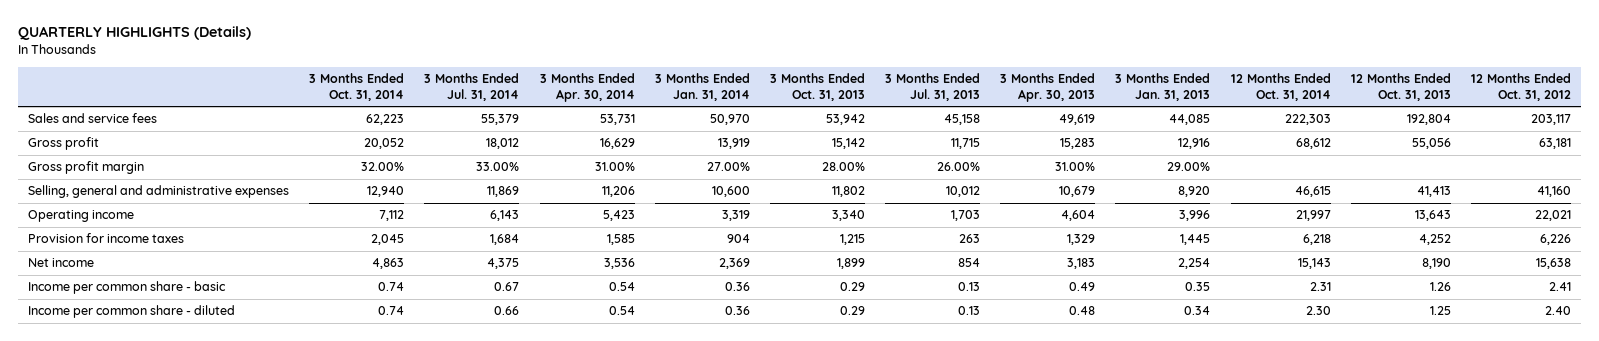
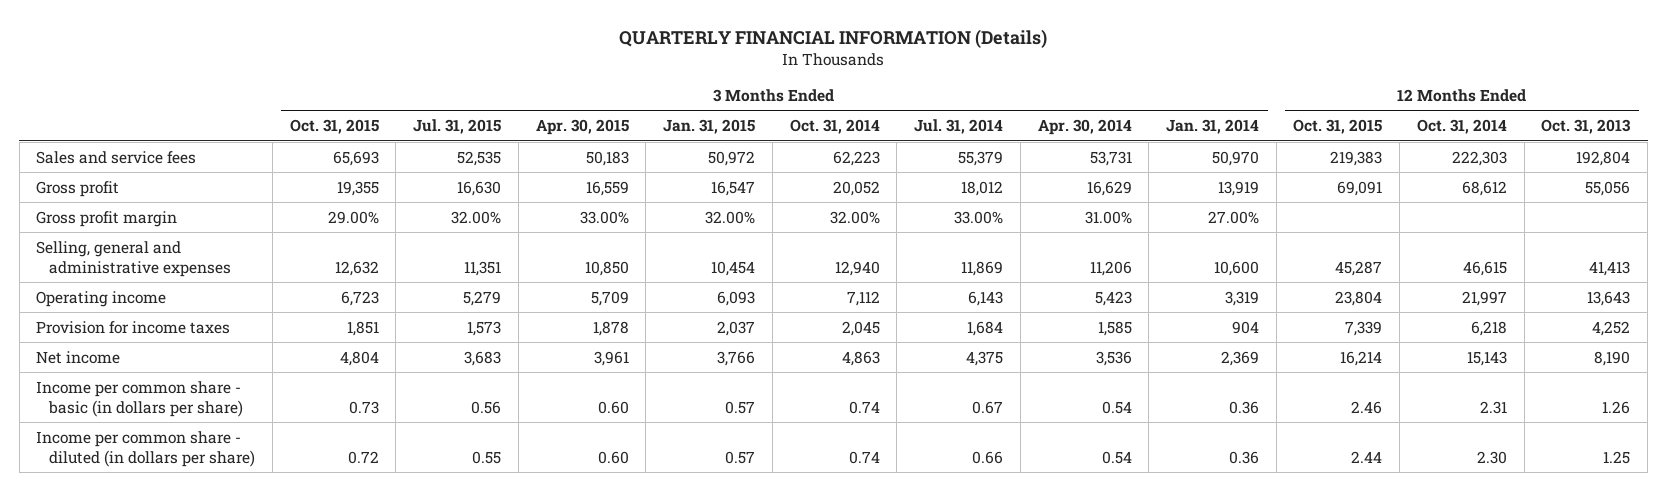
[17,26,251,41] QUARTERLY HIGHLIGHTS (Details) -> [619,28,1048,48] QUARTERLY FINANCIAL INFORMATION (Details)
[769,72,865,101] 3 Months Ended Oct. 31, 2013 -> none
[885,72,981,101] 3 Months Ended Jul. 31, 2013 -> none
[1000,72,1096,102] 3 Months Ended Apr. 30, 2013 -> none
[1115,72,1211,101] 3 Months Ended Jan. 31, 2013 -> none
[1470,72,1571,101] 12 Months Ended Oct. 31, 2012 -> none
none -> [289,119,379,135] Oct. 31, 2015
none -> [413,119,502,135] Jul. 31, 2015
none -> [535,119,629,136] Apr. 30, 2015
none -> [663,119,756,135] Jan. 31, 2015
none -> [1293,119,1383,135] Oct. 31, 2015
[28,281,227,295] Income per common share - basic -> [36,380,244,417] Income per common share - basic (in dollars per share)
[28,305,236,319] Income per common share - diluted -> [36,430,256,467] Income per common share - diluted (in dollars per share)

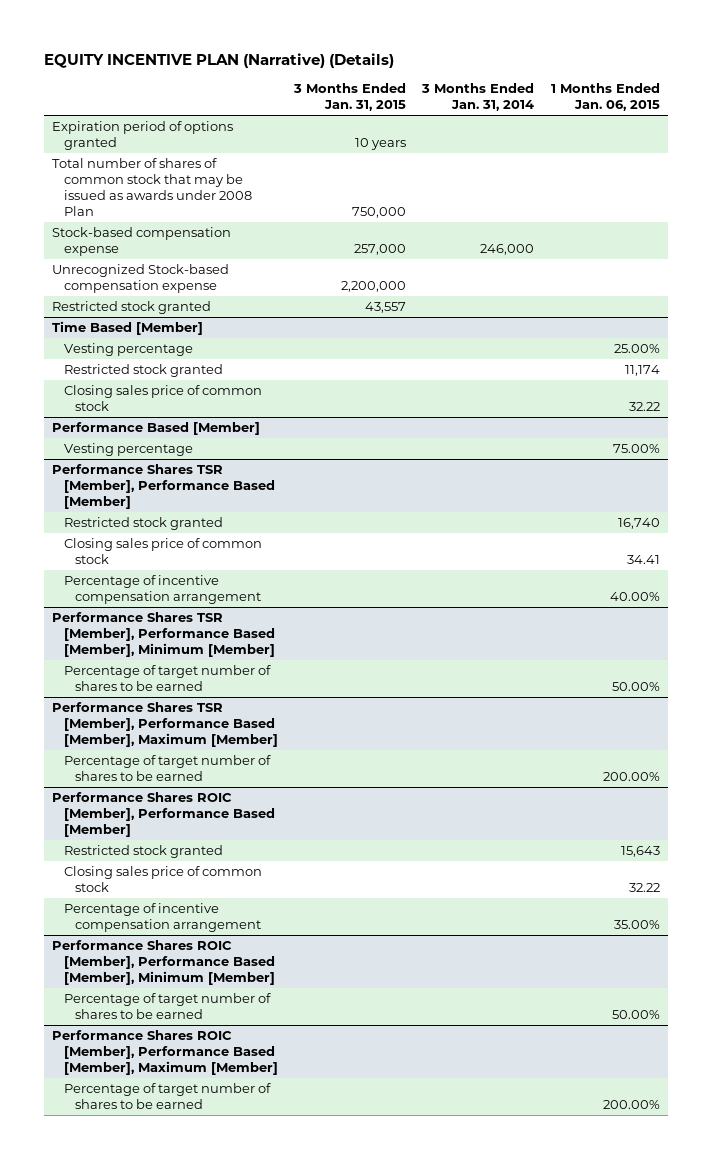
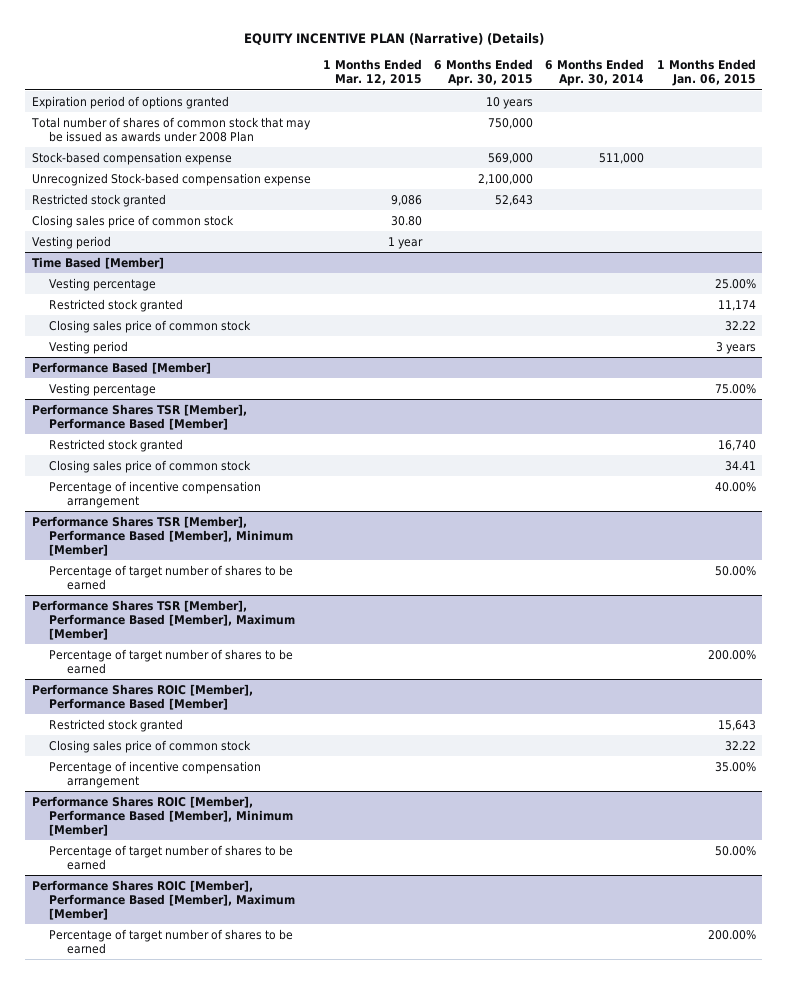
[292,83,406,112] 3 Months Ended Jan. 31, 2015 -> none
[421,83,535,112] 3 Months Ended Jan. 31, 2014 -> none
none -> [322,59,422,86] 1 Months Ended Mar. 12, 2015
none -> [434,59,534,87] 6 Months Ended Apr. 30, 2015
none -> [545,59,645,87] 6 Months Ended Apr. 30, 2014
none -> [31,214,234,228] Closing sales price of common stock
none -> [31,235,111,249] Vesting period
none -> [49,340,129,354] Vesting period

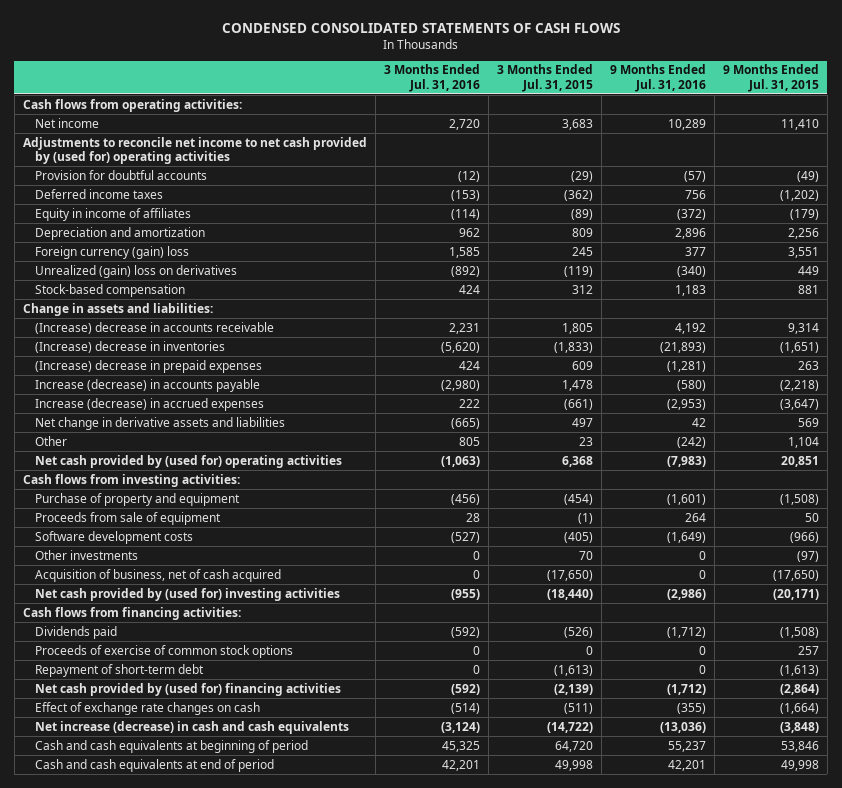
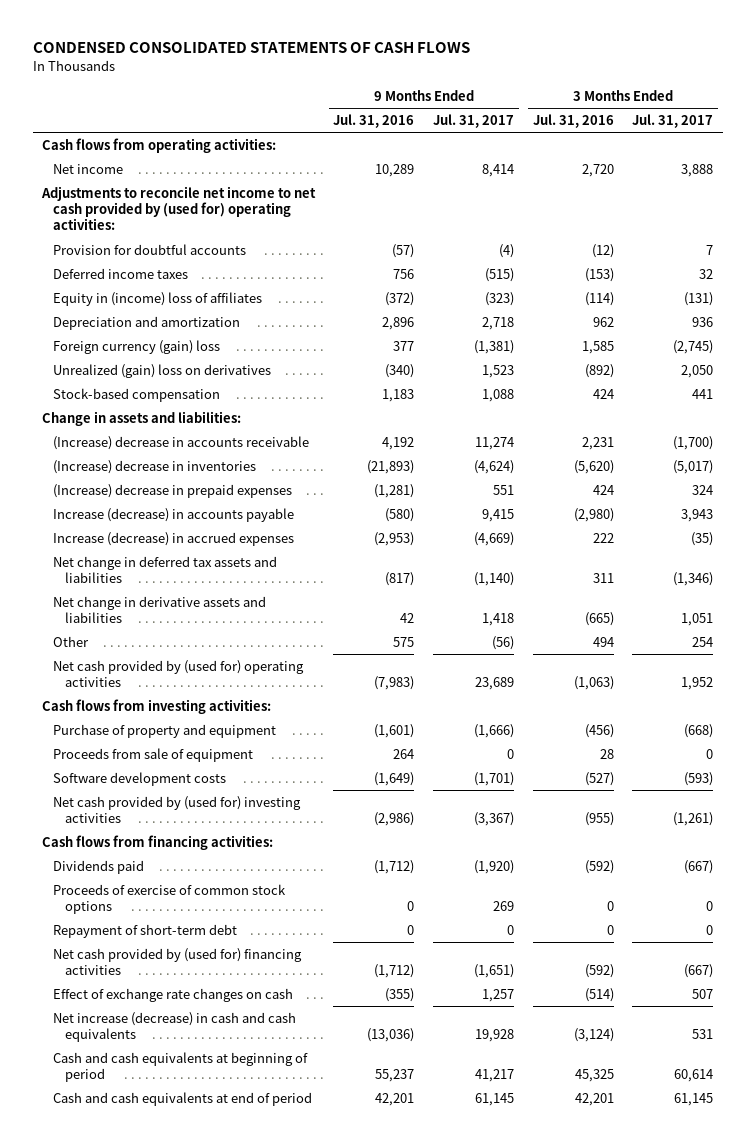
[496,64,593,92] 3 Months Ended Jul. 31, 2015 -> none
[722,64,819,92] 9 Months Ended Jul. 31, 2015 -> none
none -> [433,114,515,129] Jul. 31, 2017
none -> [632,114,714,129] Jul. 31, 2017
[22,136,367,164] Adjustments to reconcile net income to net cash provided by (used for) operating activities -> [40,185,316,231] Adjustments to reconcile net income to net cash provided by (used for) operating activities:
[34,207,191,221] Equity in income of affiliates -> [53,291,263,306] Equity in (income) loss of affiliates
none -> [53,555,278,584] Net change in deferred tax assets and liabilities
[458,436,480,446] 805 -> [592,636,614,647] 494
[676,436,706,448] (242) -> [393,636,415,647] 575
[34,549,138,560] Other investments -> none
[34,568,281,582] Acquisition of business, net of cash acquired -> none

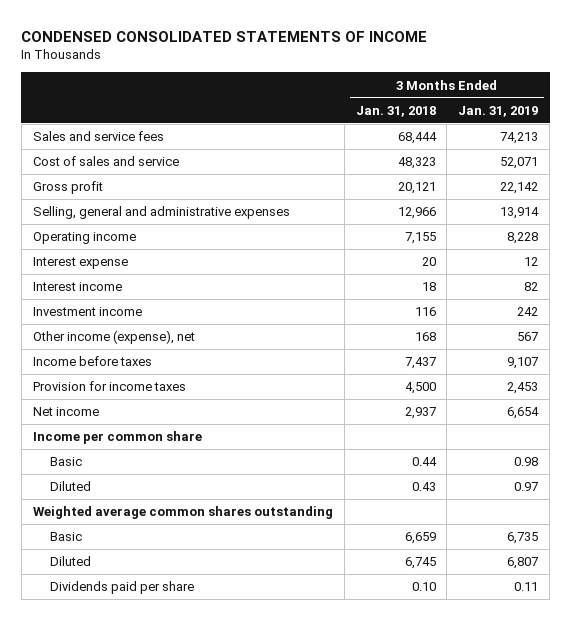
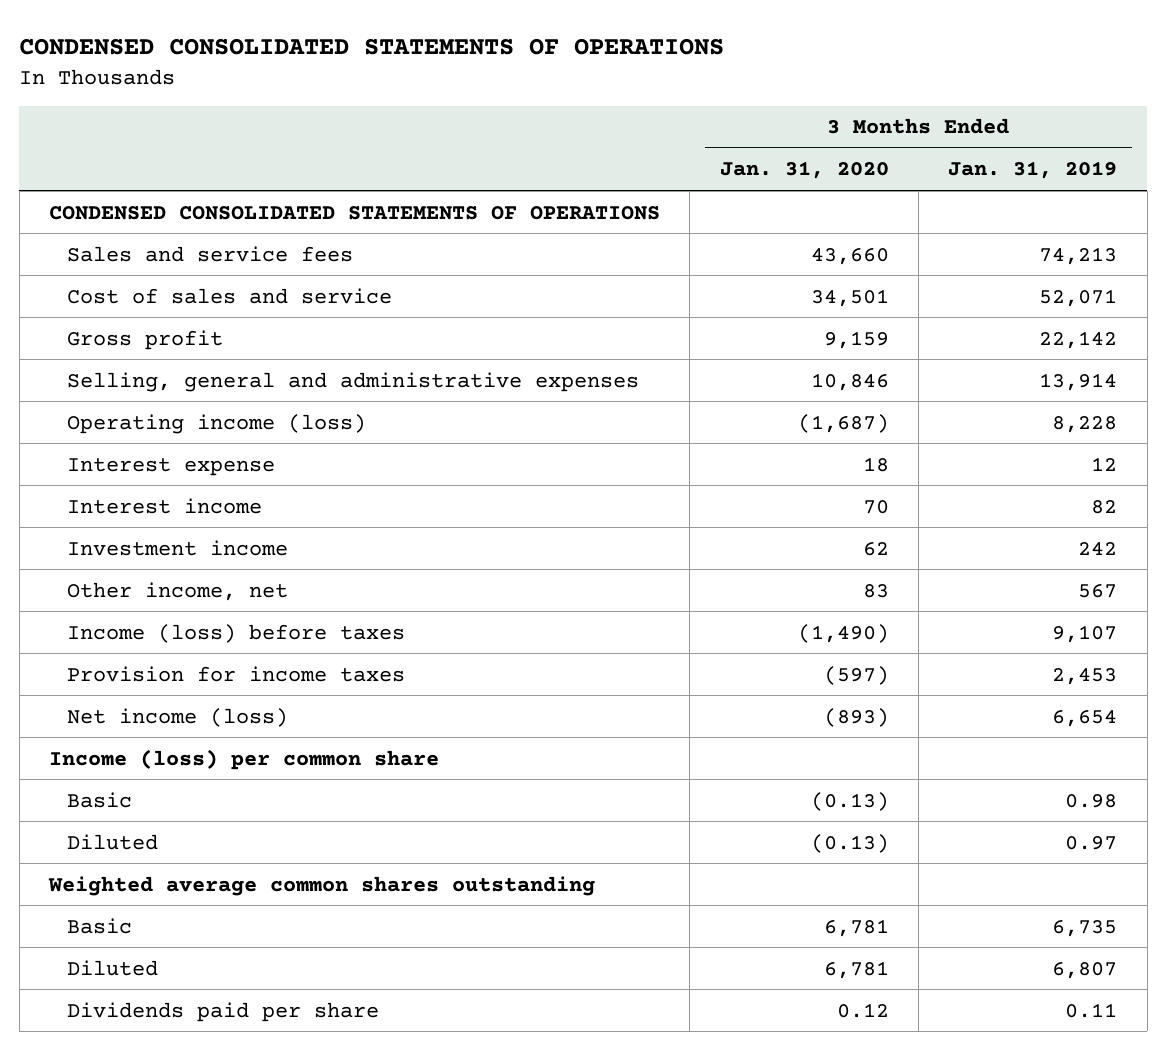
[21,30,428,42] CONDENSED CONSOLIDATED STATEMENTS OF INCOME -> [19,37,725,55] CONDENSED CONSOLIDATED STATEMENTS OF OPERATIONS
[355,105,436,117] Jan. 31, 2018 -> none
none -> [719,161,889,180] Jan. 31, 2020
none -> [48,205,660,220] CONDENSED CONSOLIDATED STATEMENTS OF OPERATIONS
[32,232,136,245] Operating income -> [66,413,366,434] Operating income (loss)
[32,330,195,345] Other income (expense), net -> [66,581,288,601] Other income, net
[32,356,152,367] Income before taxes -> [66,623,405,643] Income (loss) before taxes
[32,407,99,417] Net income -> [66,707,288,727] Net income (loss)
[32,431,202,445] Income per common share -> [48,748,439,770] Income (loss) per common share

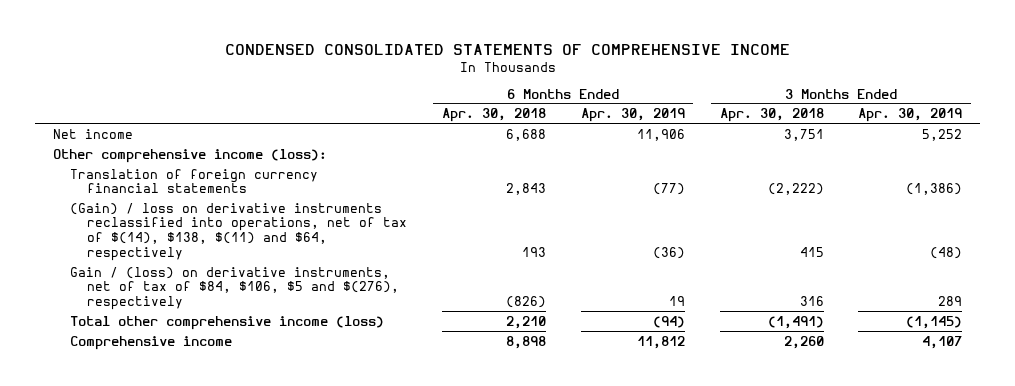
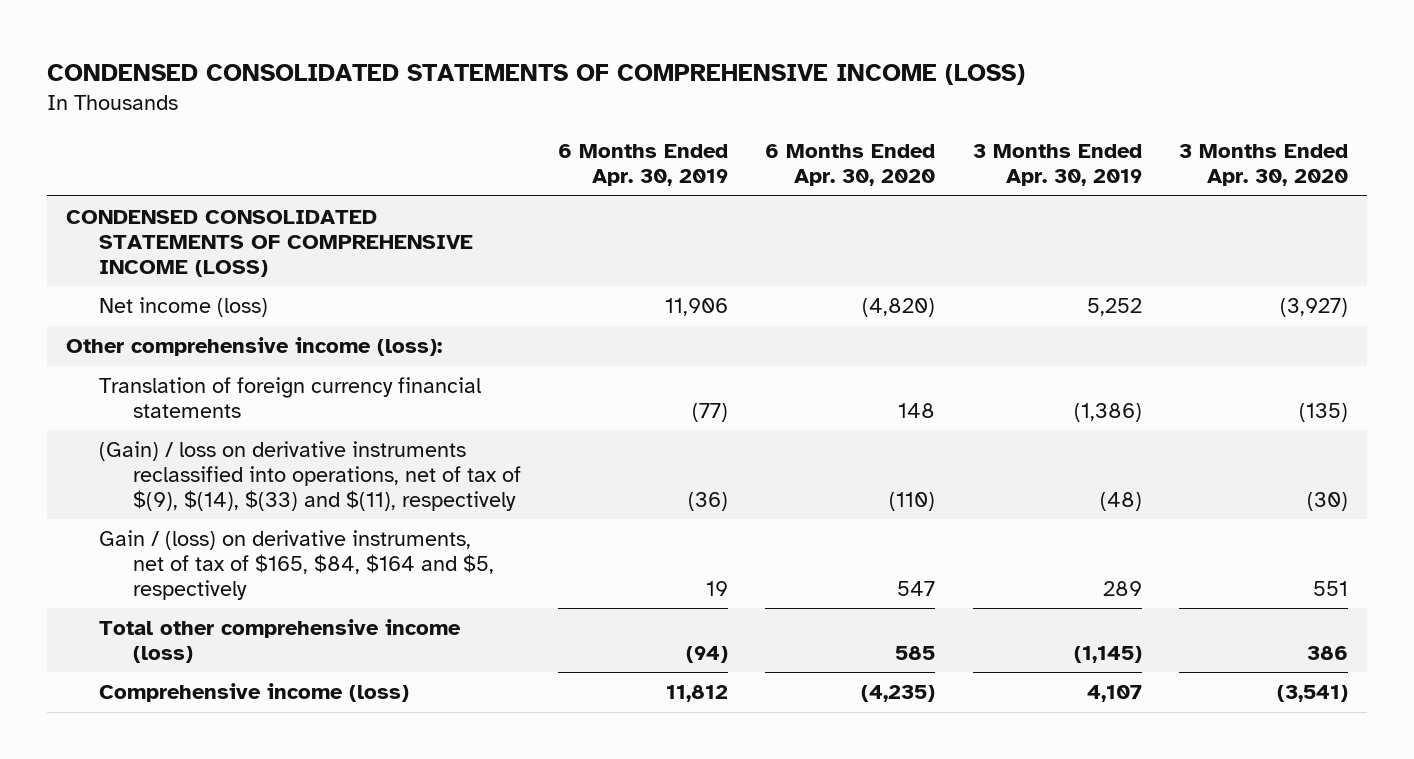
[224,43,790,55] CONDENSED CONSOLIDATED STATEMENTS OF COMPREHENSIVE INCOME -> [47,63,1026,85] CONDENSED CONSOLIDATED STATEMENTS OF COMPREHENSIVE INCOME (LOSS)
[441,108,546,123] Apr. 30, 2018 -> none
[719,108,824,123] Apr. 30, 2018 -> none
none -> [765,144,936,187] 6 Months Ended Apr. 30, 2020
none -> [1178,144,1348,187] 3 Months Ended Apr. 30, 2020
none -> [65,210,474,277] CONDENSED CONSOLIDATED STATEMENTS OF COMPREHENSIVE INCOME (LOSS)
[52,128,133,139] Net income -> [99,297,269,318] Net income (loss)
[69,202,408,261] (Gain) / loss on derivative instruments reclassified into operations, net of tax of $(14), $138, $(11) and $64, respectively -> [99,441,521,511] (Gain) / loss on derivative instruments reclassified into operations, net of tax of $(9), $(14), $(33) and $(11), respectively
[69,266,400,310] Gain / (loss) on derivative instruments, net of tax of $84, $106, $5 and $(276), respectively -> [99,530,494,600] Gain / (loss) on derivative instruments, net of tax of $165, $84, $164 and $5, respectively
[69,335,232,350] Comprehensive income -> [99,683,410,703] Comprehensive income (loss)

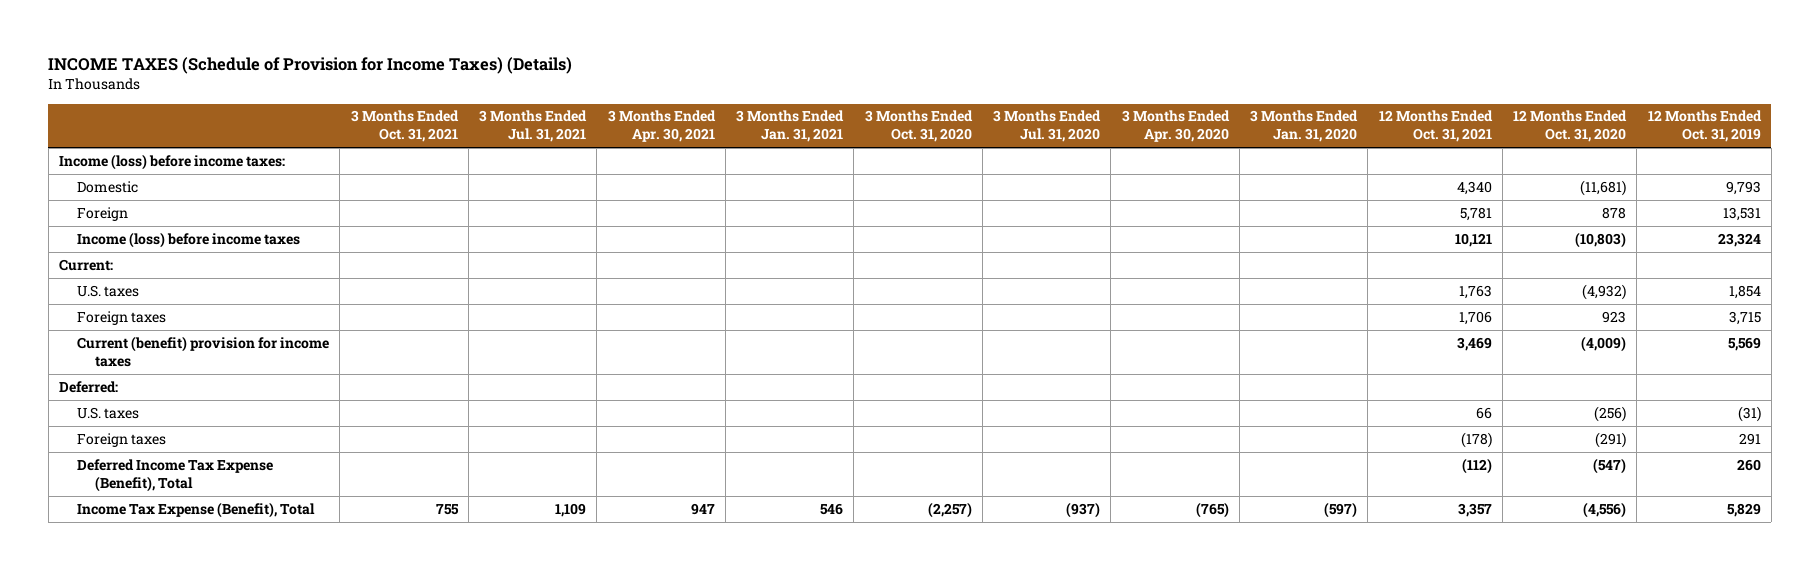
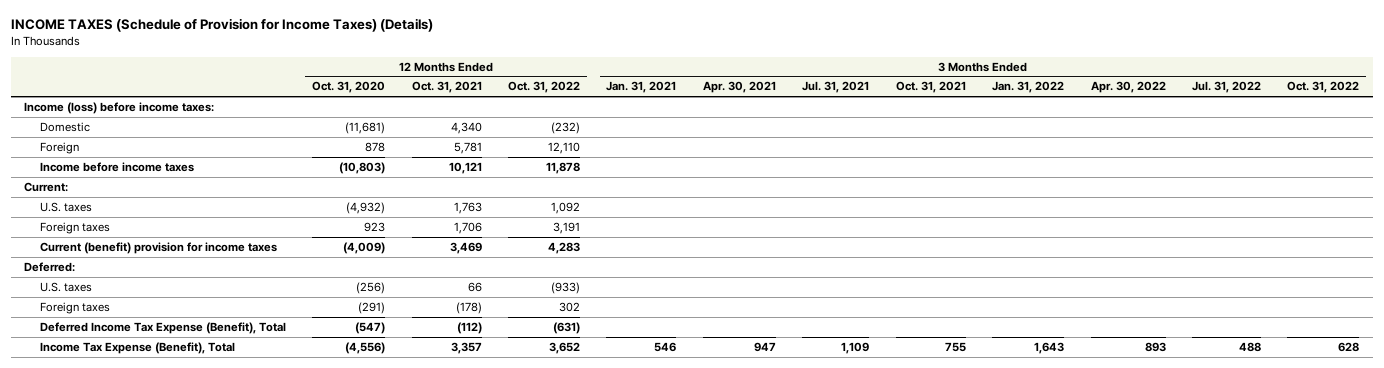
[864,110,973,143] 3 Months Ended Oct. 31, 2020 -> none
[993,110,1102,143] 3 Months Ended Jul. 31, 2020 -> none
[1121,110,1230,143] 3 Months Ended Apr. 30, 2020 -> none
[1250,110,1359,143] 3 Months Ended Jan. 31, 2020 -> none
[1647,110,1762,143] 12 Months Ended Oct. 31, 2019 -> none
none -> [507,81,580,94] Oct. 31, 2022
none -> [992,81,1065,94] Jan. 31, 2022
none -> [1090,81,1166,94] Apr. 30, 2022
none -> [1192,81,1262,94] Jul. 31, 2022
none -> [1287,81,1360,94] Oct. 31, 2022
[77,231,301,248] Income (loss) before income taxes -> [39,161,194,172] Income before income taxes

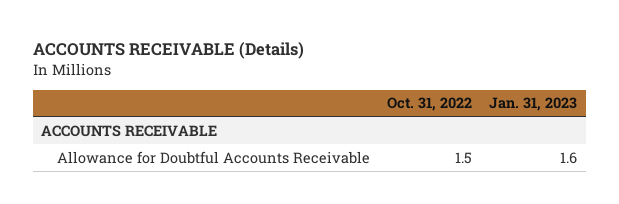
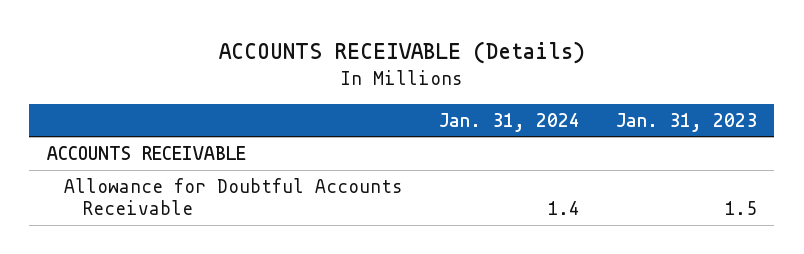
[387,97,473,112] Oct. 31, 2022 -> none
none -> [439,112,581,132] Jan. 31, 2024
[560,151,578,164] 1.6 -> [723,201,757,216] 1.5

